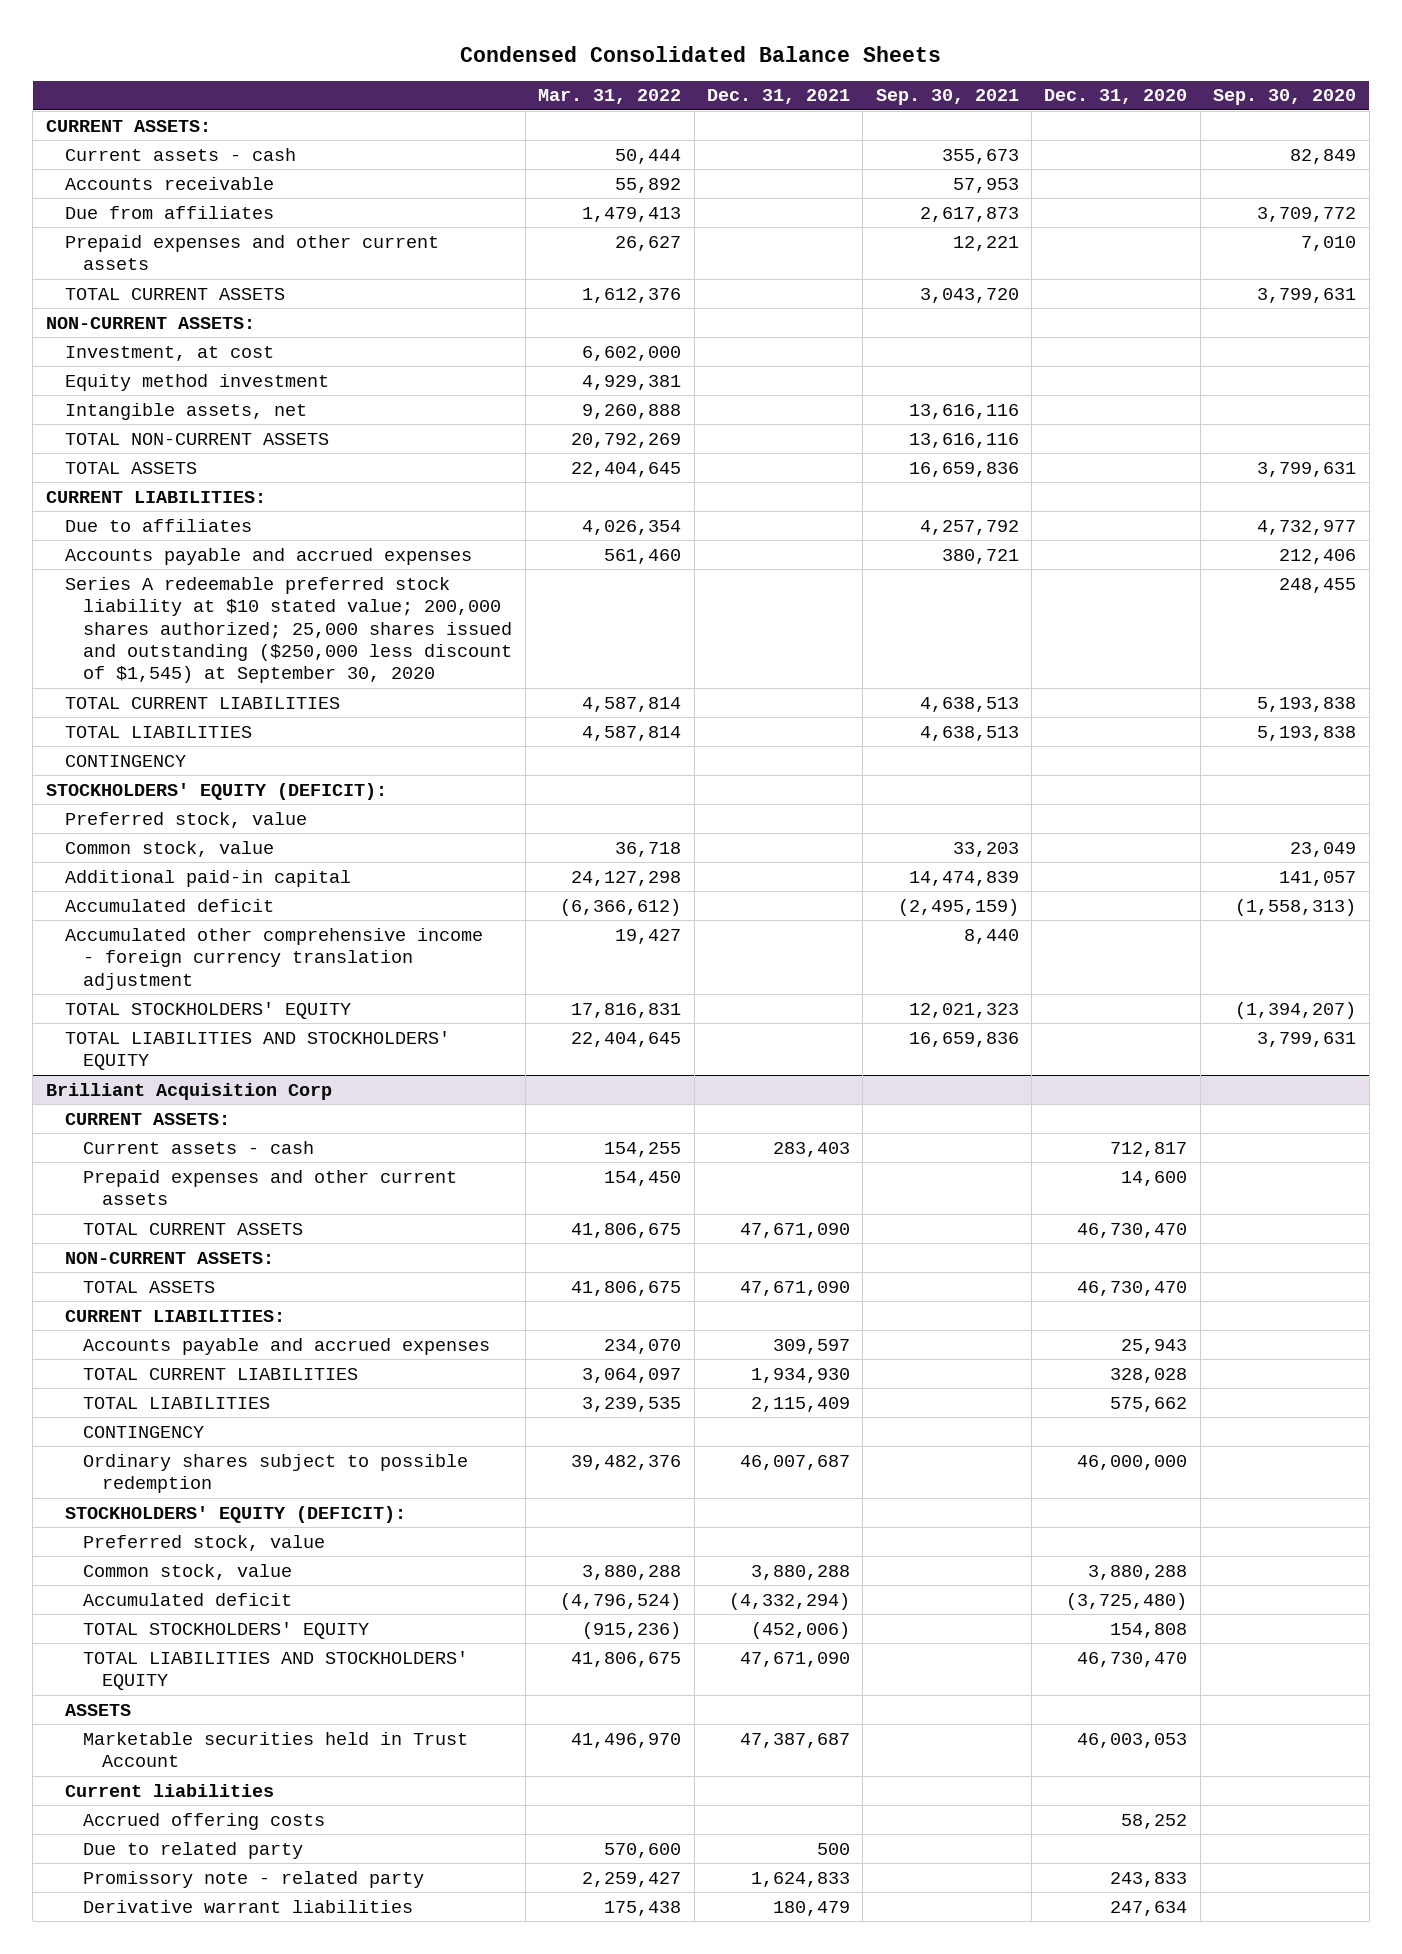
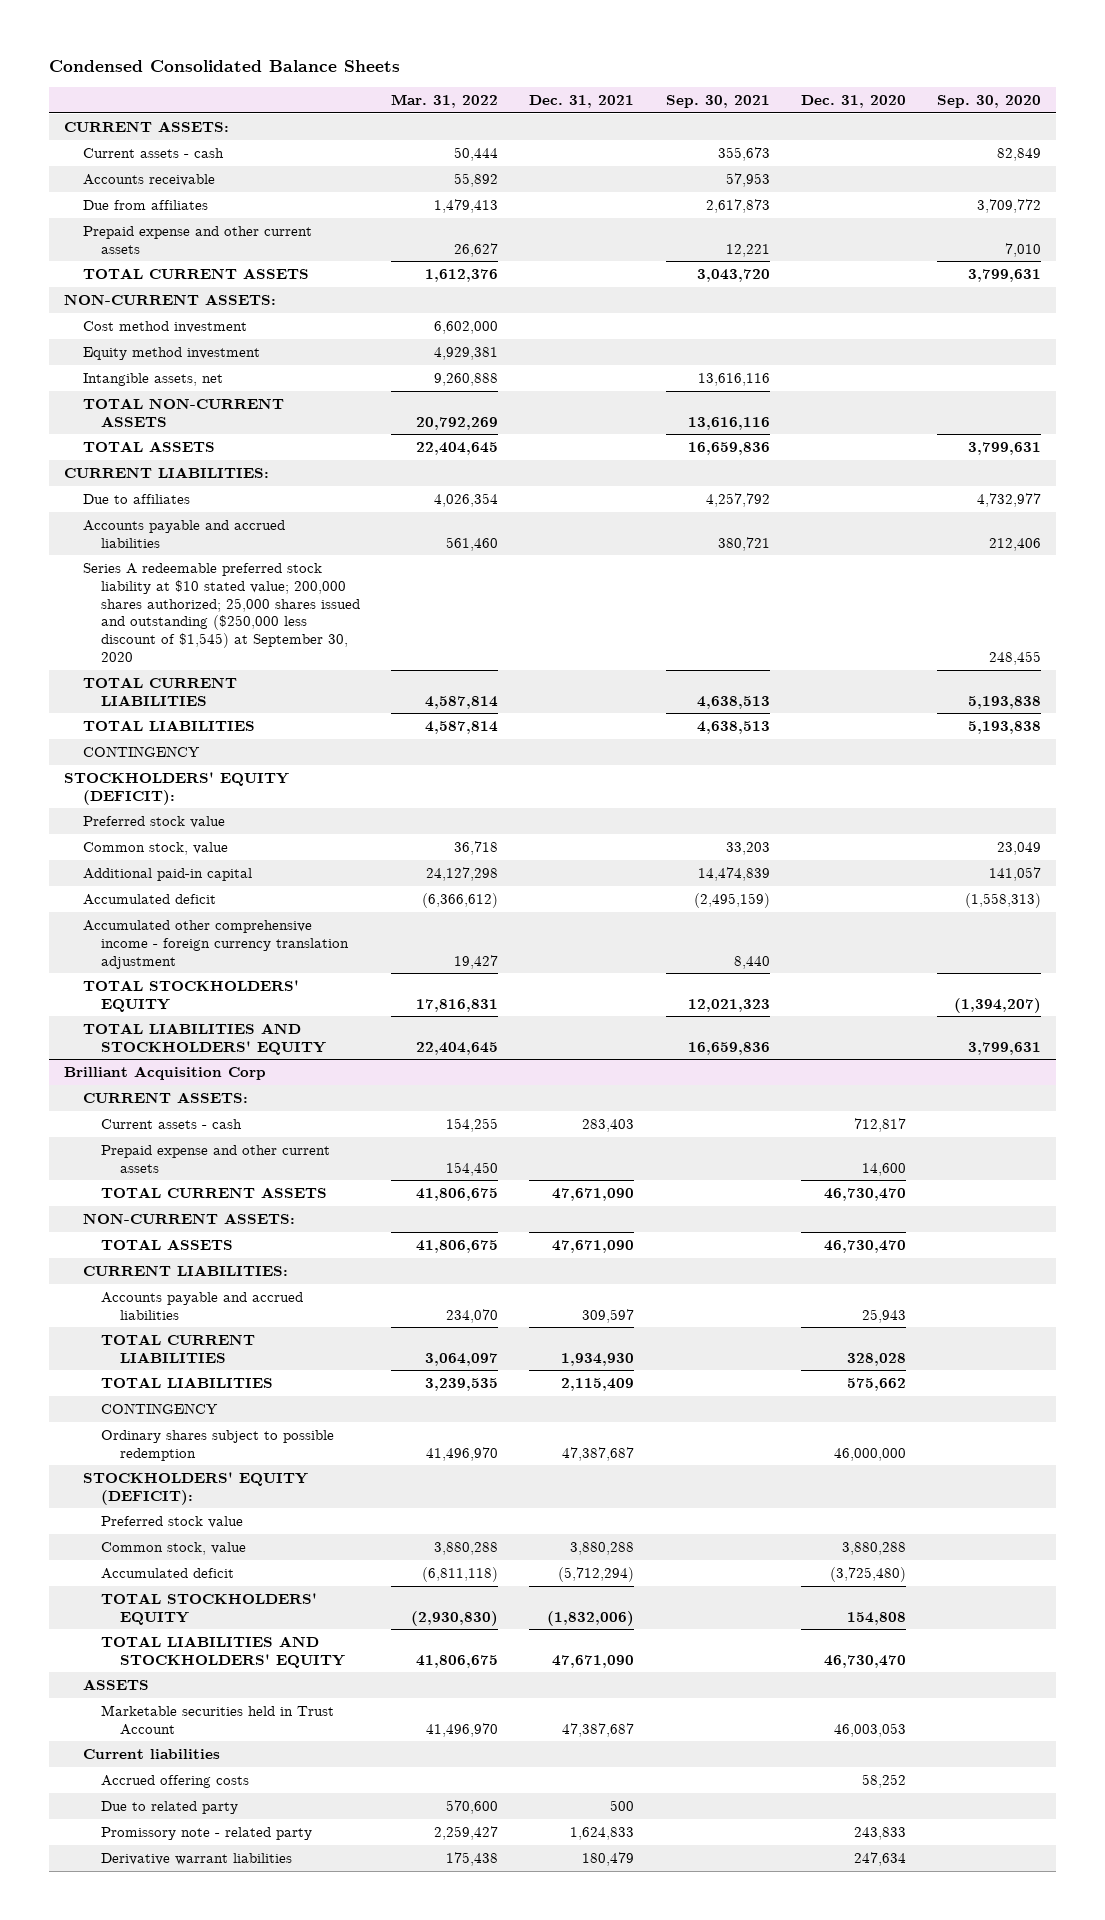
[64,234,439,271] Prepaid expenses and other current assets -> [82,225,312,254] Prepaid expense and other current assets
[64,345,274,361] Investment, at cost -> [82,320,247,333] Cost method investment
[64,547,472,565] Accounts payable and accrued expenses -> [82,519,285,548] Accounts payable and accrued liabilities
[64,811,307,828] Preferred stock, value -> [82,815,225,828] Preferred stock value
[83,1169,458,1206] Prepaid expenses and other current assets -> [101,1144,331,1173] Prepaid expense and other current assets
[83,1337,491,1355] Accounts payable and accrued expenses -> [101,1291,304,1320] Accounts payable and accrued liabilities
[571,1454,682,1470] 39,482,376 -> [426,1446,499,1461] 41,496,970
[739,1454,850,1470] 46,007,687 -> [562,1446,635,1461] 47,387,687
[83,1534,326,1551] Preferred stock, value -> [101,1515,244,1528] Preferred stock value
[560,1592,682,1610] (4,796,524) -> [422,1566,499,1582] (6,811,118)
[728,1592,850,1610] (4,332,294) -> [558,1566,635,1582] (5,712,294)
[582,1621,682,1639] (915,236) -> [411,1610,499,1626] (2,930,830)
[750,1621,850,1639] (452,006) -> [547,1610,635,1626] (1,832,006)

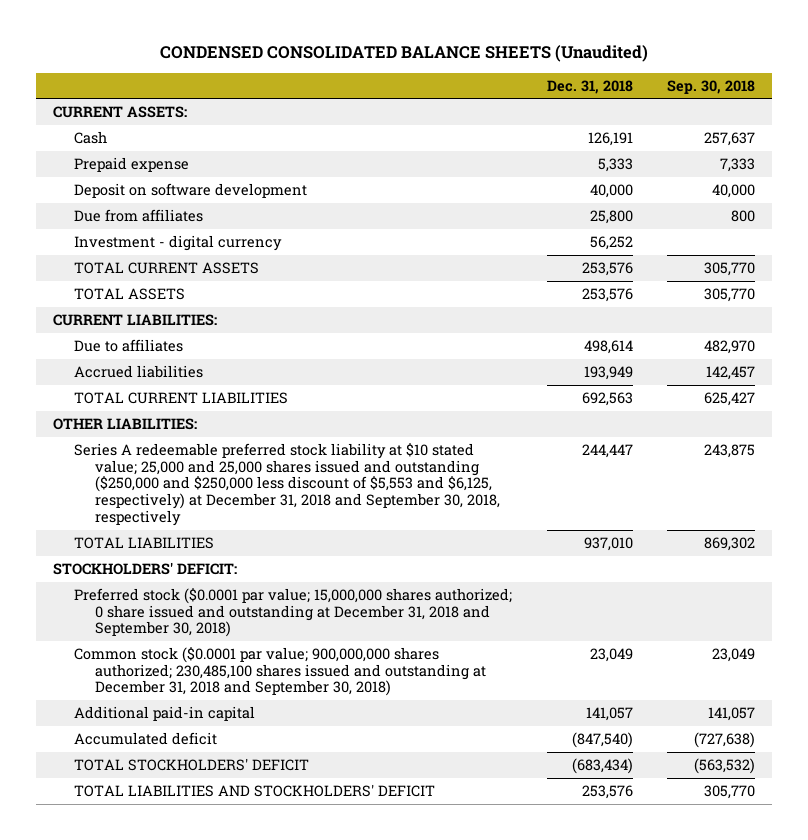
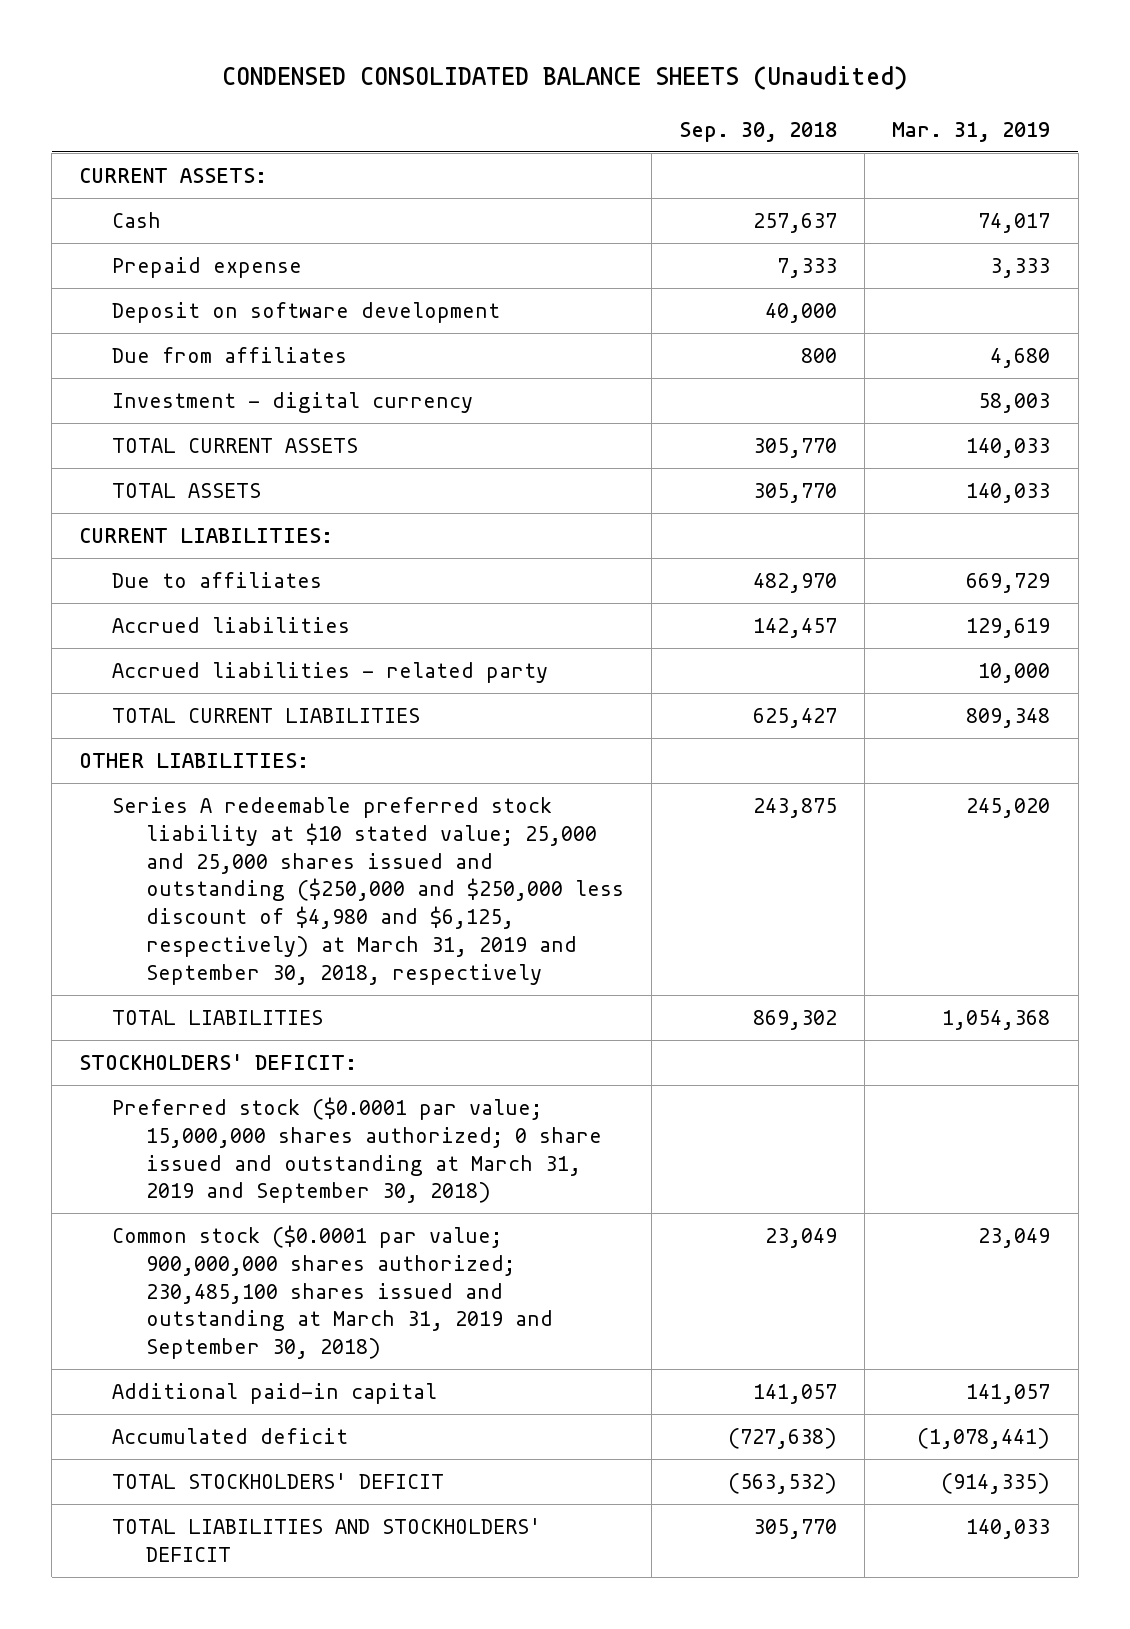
[546,79,633,94] Dec. 31, 2018 -> none
none -> [892,121,1051,142] Mar. 31, 2019
none -> [112,661,549,683] Accrued liabilities - related party
[74,443,501,526] Series A redeemable preferred stock liability at $10 stated value; 25,000 and 25,000 shares issued and outstanding ($250,000 and $250,000 less discount of $5,553 and $6,125, respectively) at December 31, 2018 and September 30, 2018, respectively -> [112,796,624,985] Series A redeemable preferred stock liability at $10 stated value; 25,000 and 25,000 shares issued and outstanding ($250,000 and $250,000 less discount of $4,980 and $6,125, respectively) at March 31, 2019 and September 30, 2018, respectively
[74,588,513,638] Preferred stock ($0.0001 par value; 15,000,000 shares authorized; 0 share issued and outstanding at December 31, 2018 and September 30, 2018) -> [112,1096,602,1204] Preferred stock ($0.0001 par value; 15,000,000 shares authorized; 0 share issued and outstanding at March 31, 2019 and September 30, 2018)
[74,647,487,697] Common stock ($0.0001 par value; 900,000,000 shares authorized; 230,485,100 shares issued and outstanding at December 31, 2018 and September 30, 2018) -> [112,1224,553,1360] Common stock ($0.0001 par value; 900,000,000 shares authorized; 230,485,100 shares issued and outstanding at March 31, 2019 and September 30, 2018)

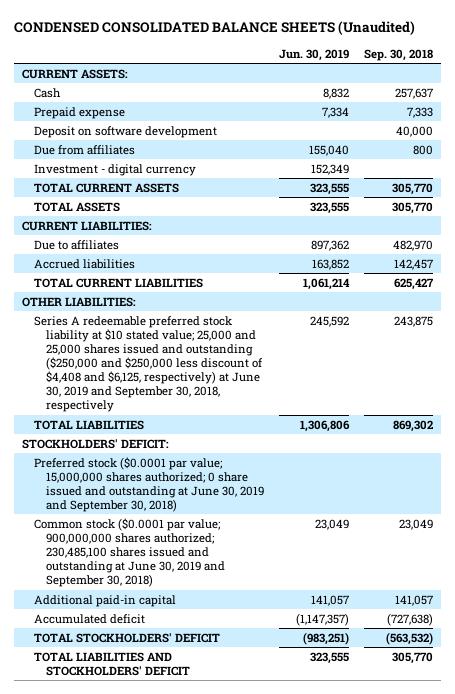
[892,121,1051,142] Mar. 31, 2019 -> none
none -> [279,48,350,61] Jun. 30, 2019
[112,661,549,683] Accrued liabilities - related party -> none
[112,796,624,985] Series A redeemable preferred stock liability at $10 stated value; 25,000 and 25,000 shares issued and outstanding ($250,000 and $250,000 less discount of $4,980 and $6,125, respectively) at March 31, 2019 and September 30, 2018, respectively -> [34,315,264,413] Series A redeemable preferred stock liability at $10 stated value; 25,000 and 25,000 shares issued and outstanding ($250,000 and $250,000 less discount of $4,408 and $6,125, respectively) at June 30, 2019 and September 30, 2018, respectively
[112,1096,602,1204] Preferred stock ($0.0001 par value; 15,000,000 shares authorized; 0 share issued and outstanding at March 31, 2019 and September 30, 2018) -> [34,456,265,513] Preferred stock ($0.0001 par value; 15,000,000 shares authorized; 0 share issued and outstanding at June 30, 2019 and September 30, 2018)
[112,1224,553,1360] Common stock ($0.0001 par value; 900,000,000 shares authorized; 230,485,100 shares issued and outstanding at March 31, 2019 and September 30, 2018) -> [34,517,226,588] Common stock ($0.0001 par value; 900,000,000 shares authorized; 230,485,100 shares issued and outstanding at June 30, 2019 and September 30, 2018)

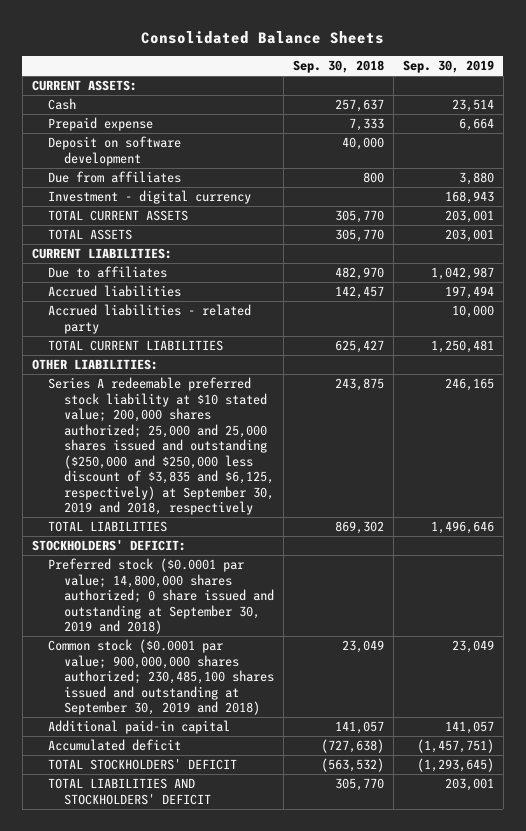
[14,21,416,36] CONDENSED CONSOLIDATED BALANCE SHEETS (Unaudited) -> [140,30,384,44] Consolidated Balance Sheets
[279,48,350,61] Jun. 30, 2019 -> none
none -> [402,60,494,74] Sep. 30, 2019
none -> [47,304,251,334] Accrued liabilities - related party
[34,315,264,413] Series A redeemable preferred stock liability at $10 stated value; 25,000 and 25,000 shares issued and outstanding ($250,000 and $250,000 less discount of $4,408 and $6,125, respectively) at June 30, 2019 and September 30, 2018, respectively -> [47,377,274,516] Series A redeemable preferred stock liability at $10 stated value; 200,000 shares authorized; 25,000 and 25,000 shares issued and outstanding ($250,000 and $250,000 less discount of $3,835 and $6,125, respectively) at September 30, 2019 and 2018, respectively
[34,456,265,513] Preferred stock ($0.0001 par value; 15,000,000 shares authorized; 0 share issued and outstanding at June 30, 2019 and September 30, 2018) -> [47,558,274,635] Preferred stock ($0.0001 par value; 14,800,000 shares authorized; 0 share issued and outstanding at September 30, 2019 and 2018)
[34,517,226,588] Common stock ($0.0001 par value; 900,000,000 shares authorized; 230,485,100 shares issued and outstanding at June 30, 2019 and September 30, 2018) -> [47,639,274,716] Common stock ($0.0001 par value; 900,000,000 shares authorized; 230,485,100 shares issued and outstanding at September 30, 2019 and 2018)

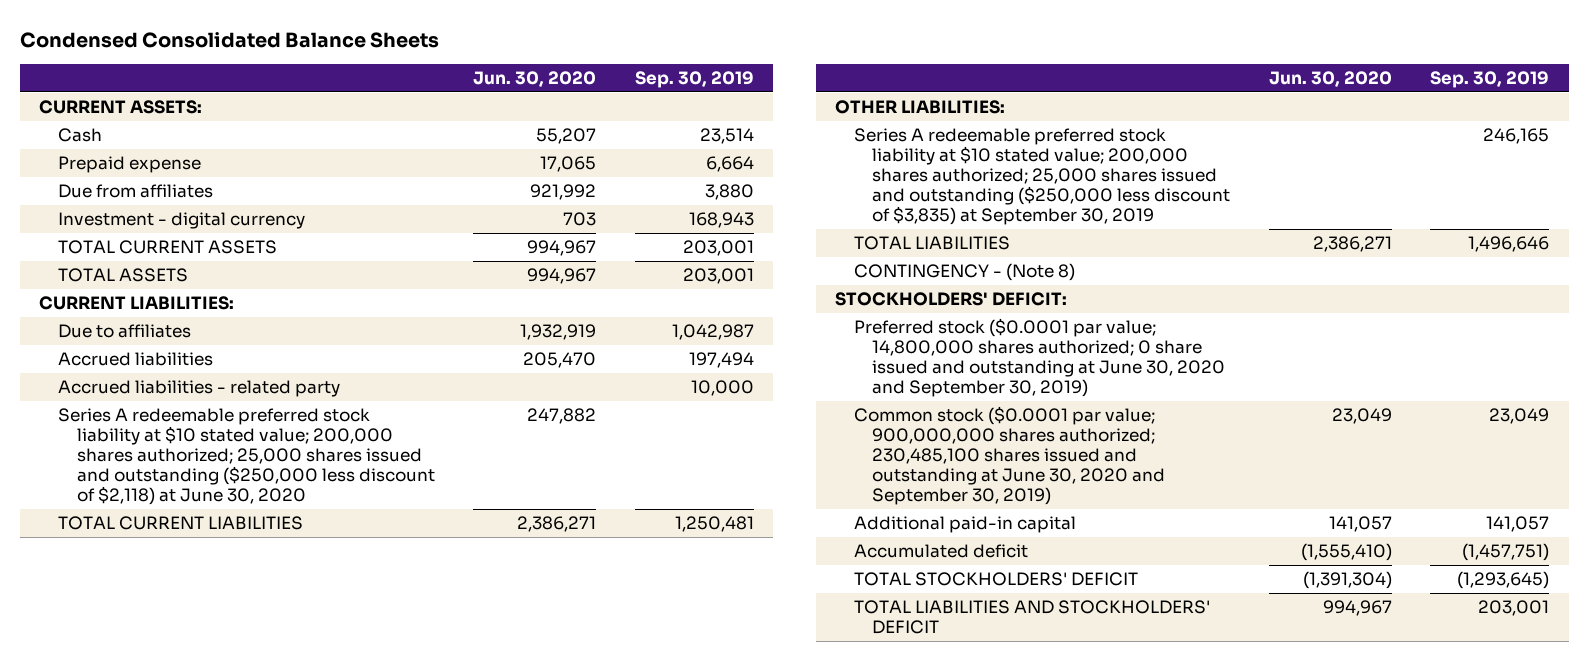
[140,30,384,44] Consolidated Balance Sheets -> [19,31,439,48] Condensed Consolidated Balance Sheets
[292,60,384,74] Sep. 30, 2018 -> none
none -> [473,70,597,87] Jun. 30, 2020
[47,136,181,166] Deposit on software development -> none
none -> [57,408,435,505] Series A redeemable preferred stock liability at $10 stated value; 200,000 shares authorized; 25,000 shares issued and outstanding ($250,000 less discount of $2,118) at June 30, 2020
[47,377,274,516] Series A redeemable preferred stock liability at $10 stated value; 200,000 shares authorized; 25,000 and 25,000 shares issued and outstanding ($250,000 and $250,000 less discount of $3,835 and $6,125, respectively) at September 30, 2019 and 2018, respectively -> [853,128,1231,225] Series A redeemable preferred stock liability at $10 stated value; 200,000 shares authorized; 25,000 shares issued and outstanding ($250,000 less discount of $3,835) at September 30, 2019
none -> [853,263,1075,282] CONTINGENCY - (Note 8)
[47,558,274,635] Preferred stock ($0.0001 par value; 14,800,000 shares authorized; 0 share issued and outstanding at September 30, 2019 and 2018) -> [853,318,1226,397] Preferred stock ($0.0001 par value; 14,800,000 shares authorized; 0 share issued and outstanding at June 30, 2020 and September 30, 2019)
[47,639,274,716] Common stock ($0.0001 par value; 900,000,000 shares authorized; 230,485,100 shares issued and outstanding at September 30, 2019 and 2018) -> [853,406,1166,505] Common stock ($0.0001 par value; 900,000,000 shares authorized; 230,485,100 shares issued and outstanding at June 30, 2020 and September 30, 2019)

